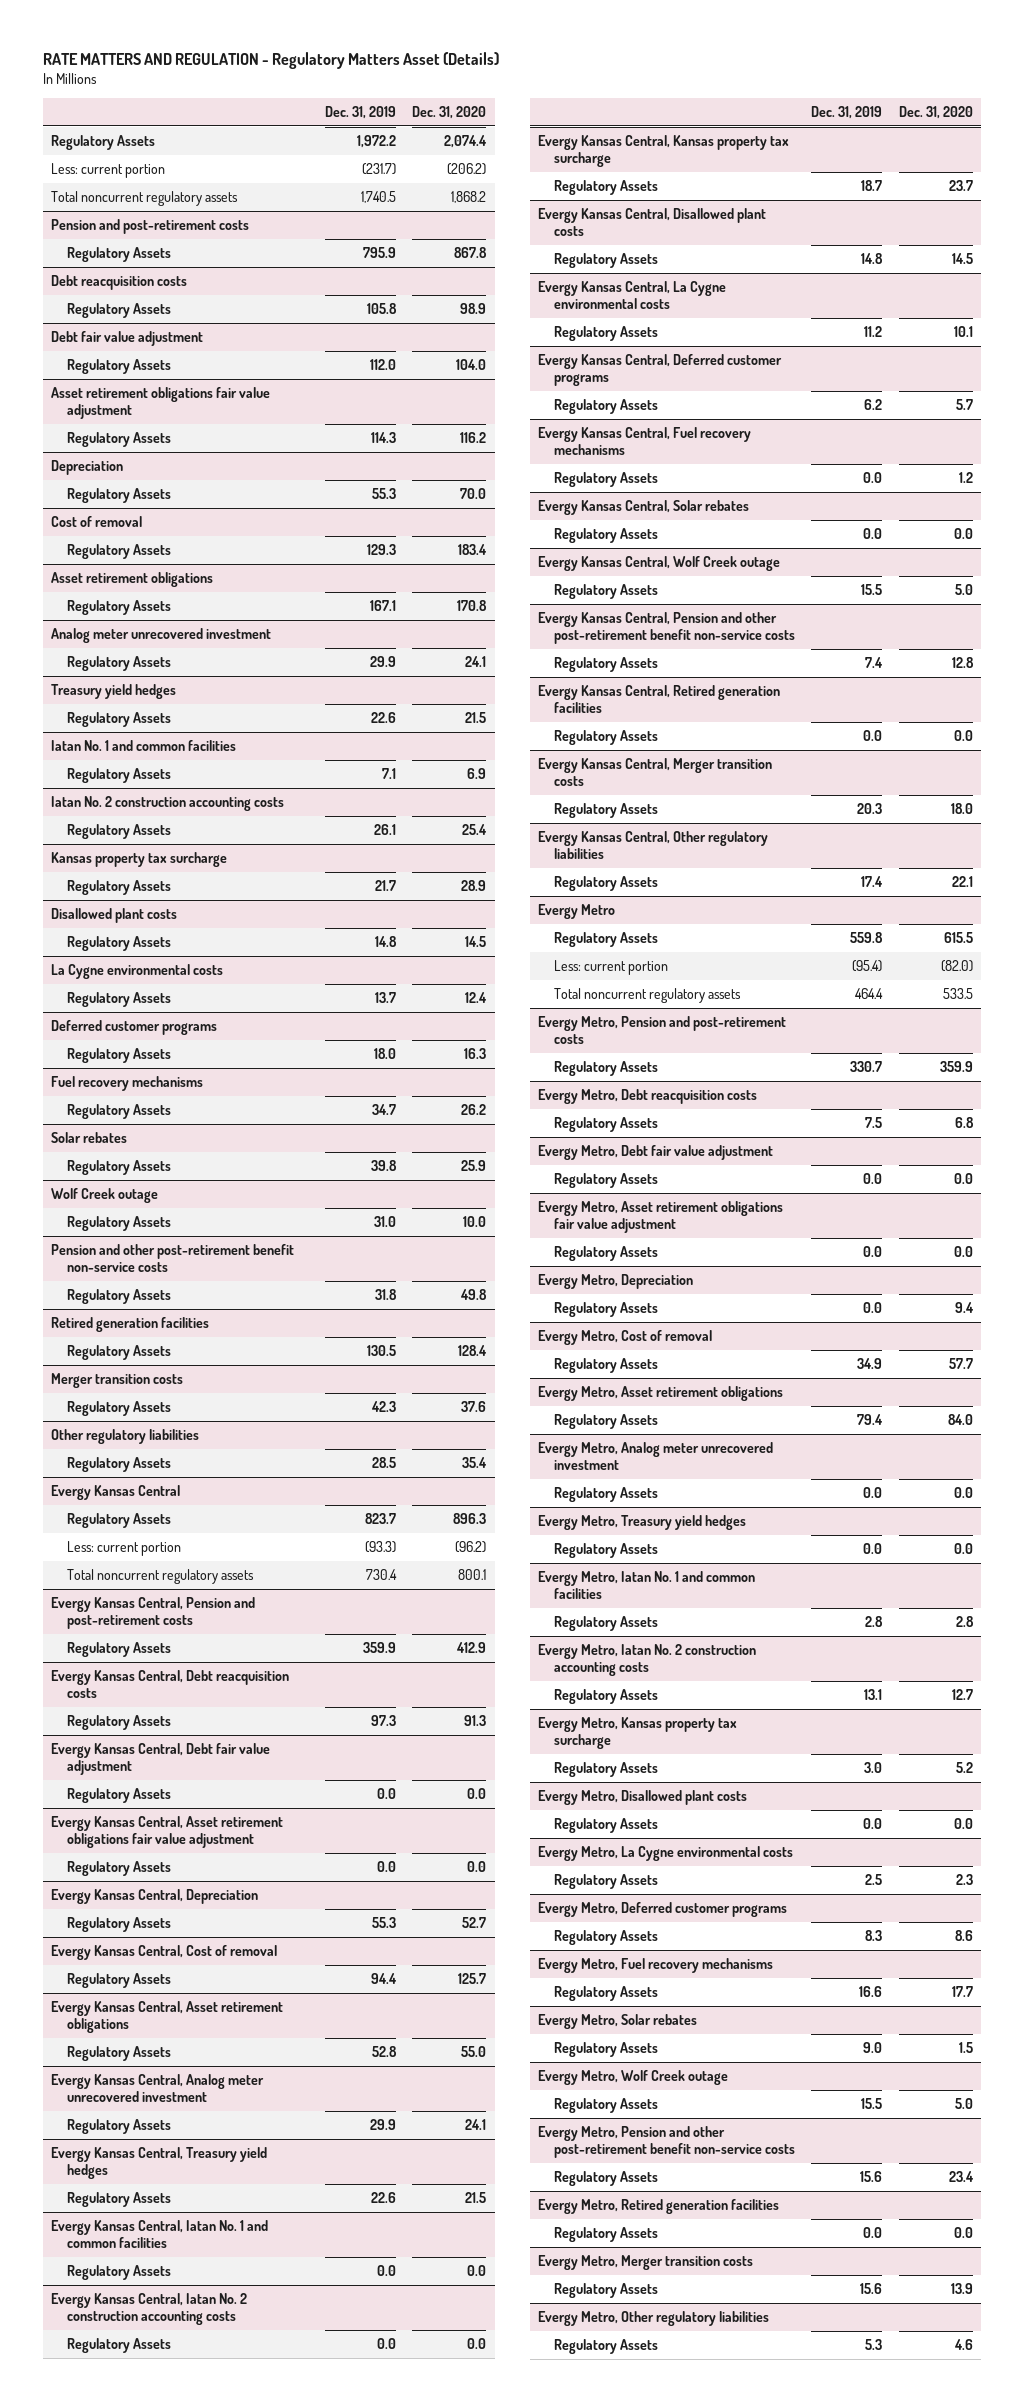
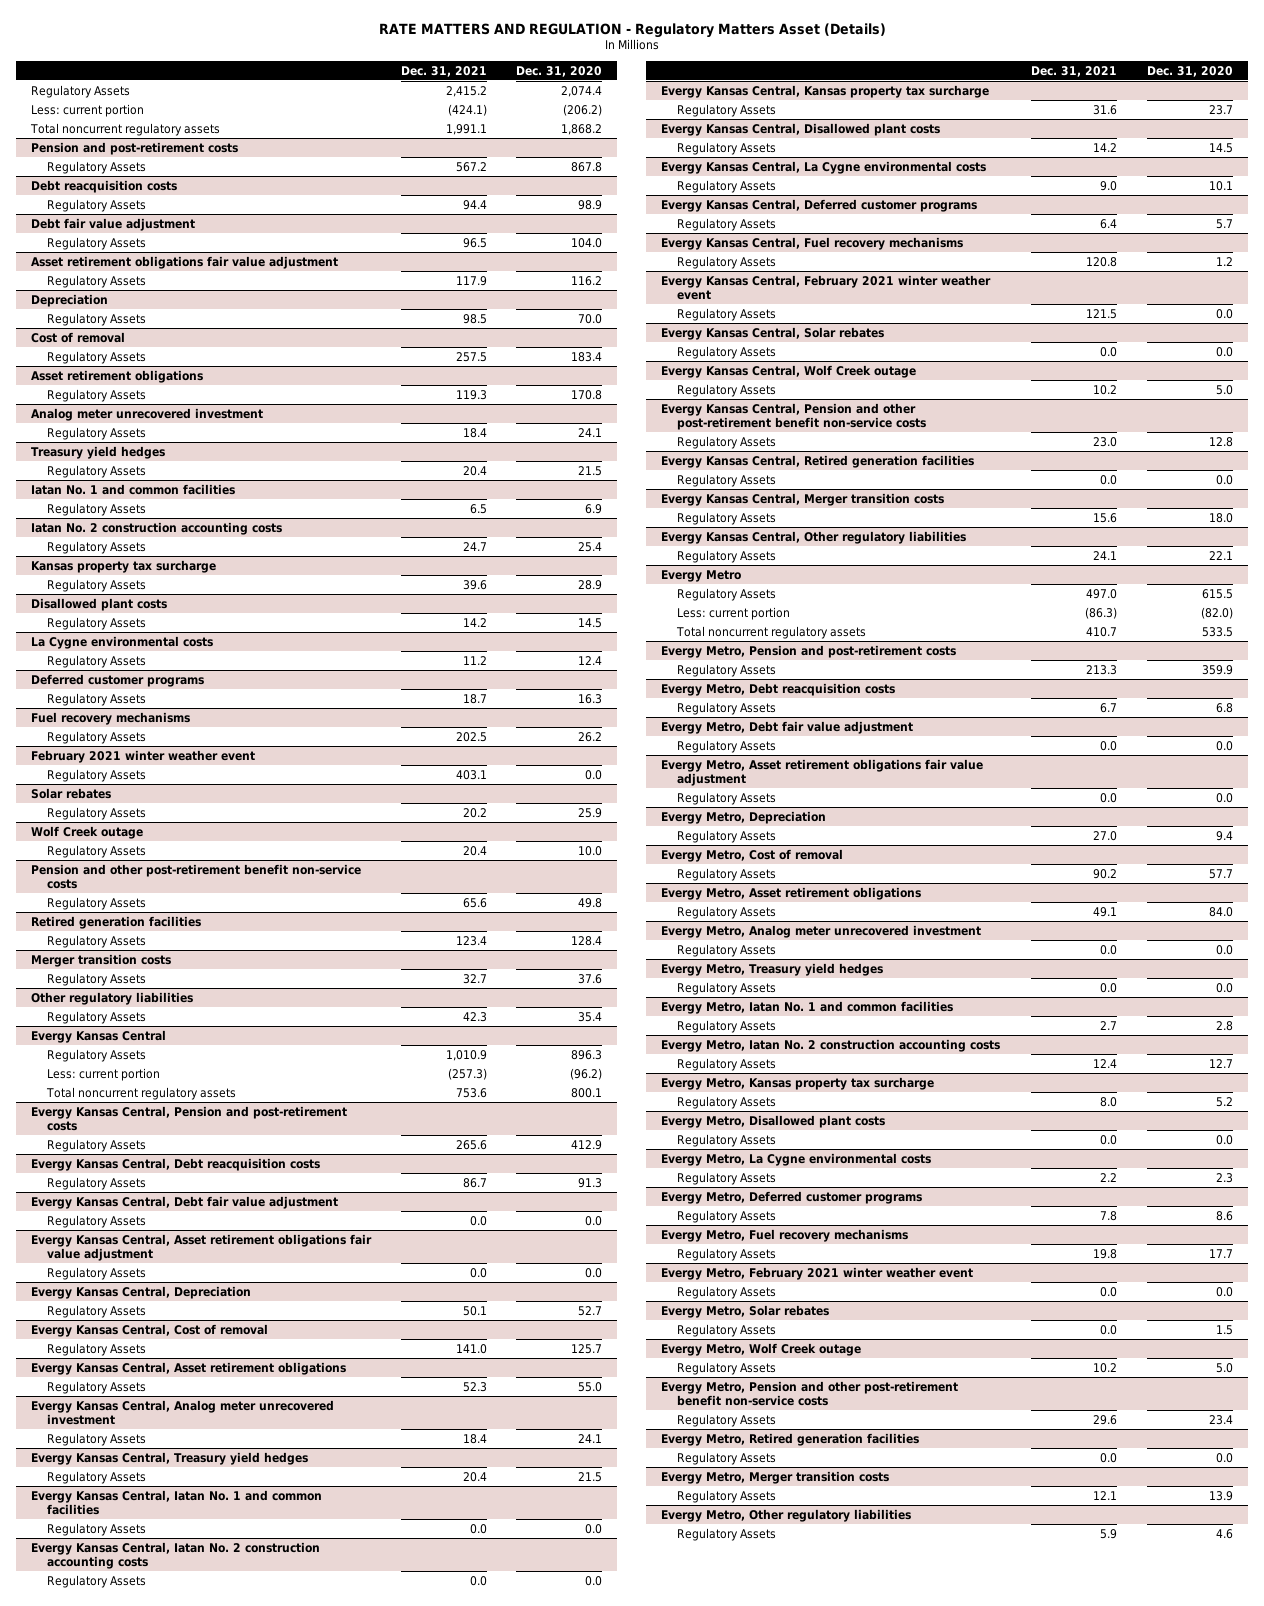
[324,105,396,119] Dec. 31, 2019 -> none
none -> [400,65,487,77] Dec. 31, 2021
none -> [30,749,255,763] February 2021 winter weather event
none -> [46,768,146,782] Regulatory Assets
none -> [661,274,992,300] Evergy Kansas Central, February 2021 winter weather event
none -> [676,307,776,321] Regulatory Assets
none -> [661,1266,974,1280] Evergy Metro, February 2021 winter weather event
none -> [676,1285,776,1299] Regulatory Assets

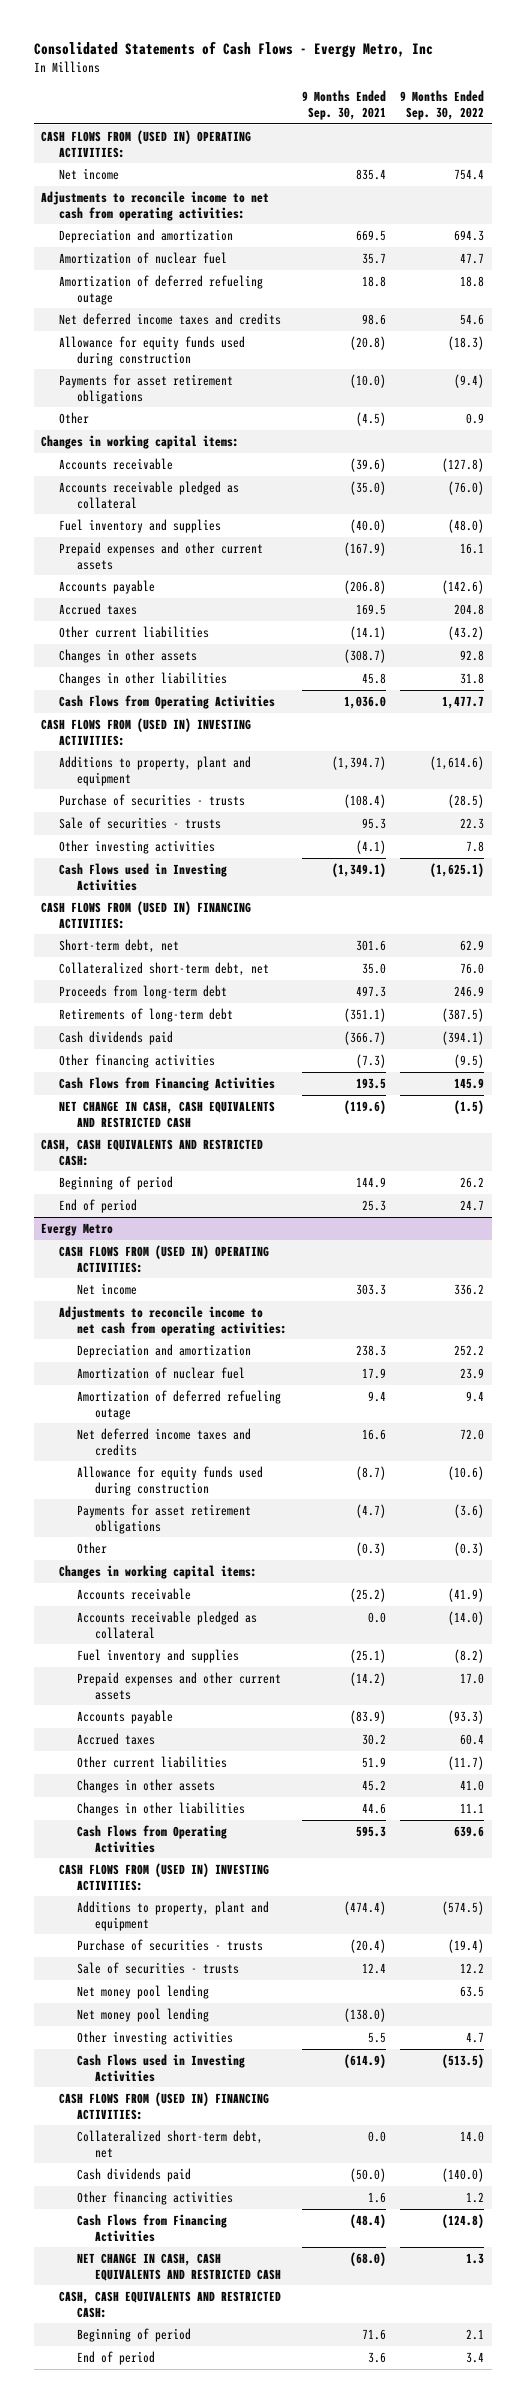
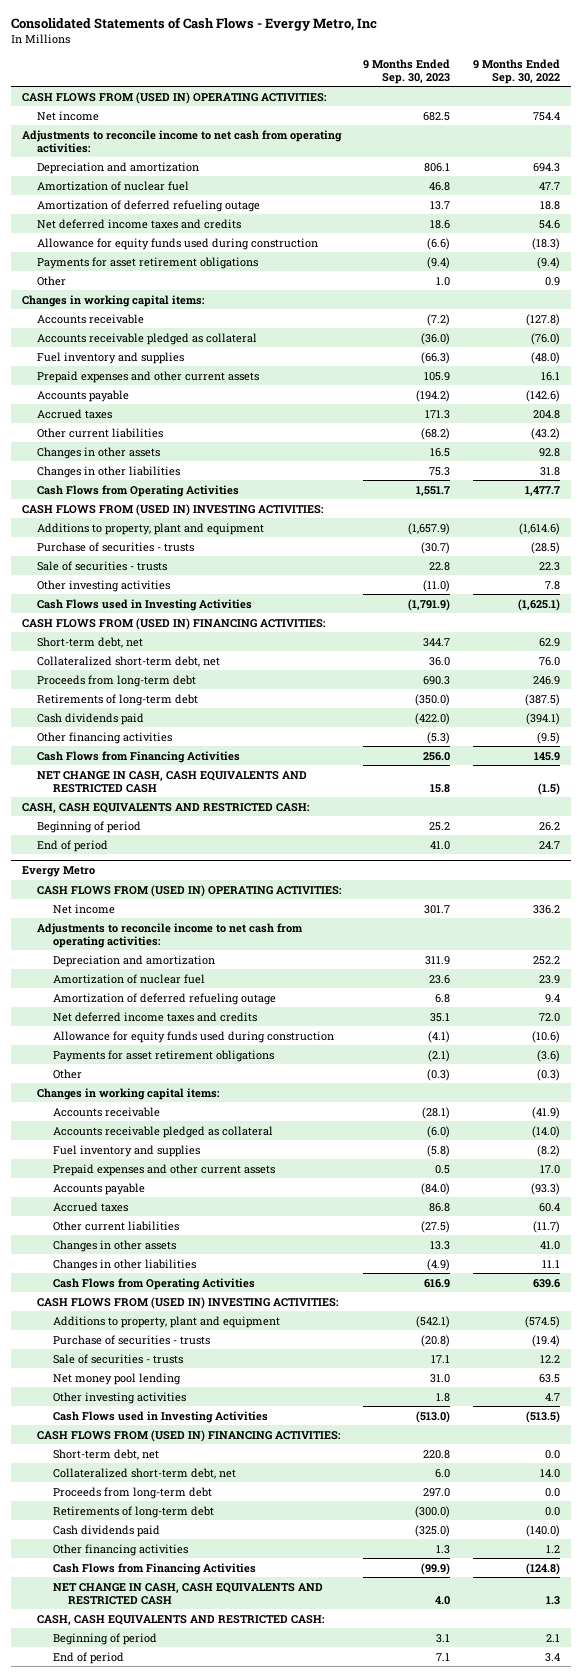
[301,90,386,120] 9 Months Ended Sep. 30, 2021 -> none
none -> [363,58,451,84] 9 Months Ended Sep. 30, 2023
[77,2007,210,2022] Net money pool lending -> none
none -> [52,1448,159,1460] Short-term debt, net
none -> [52,1486,212,1499] Proceeds from long-term debt
none -> [52,1505,214,1518] Retirements of long-term debt

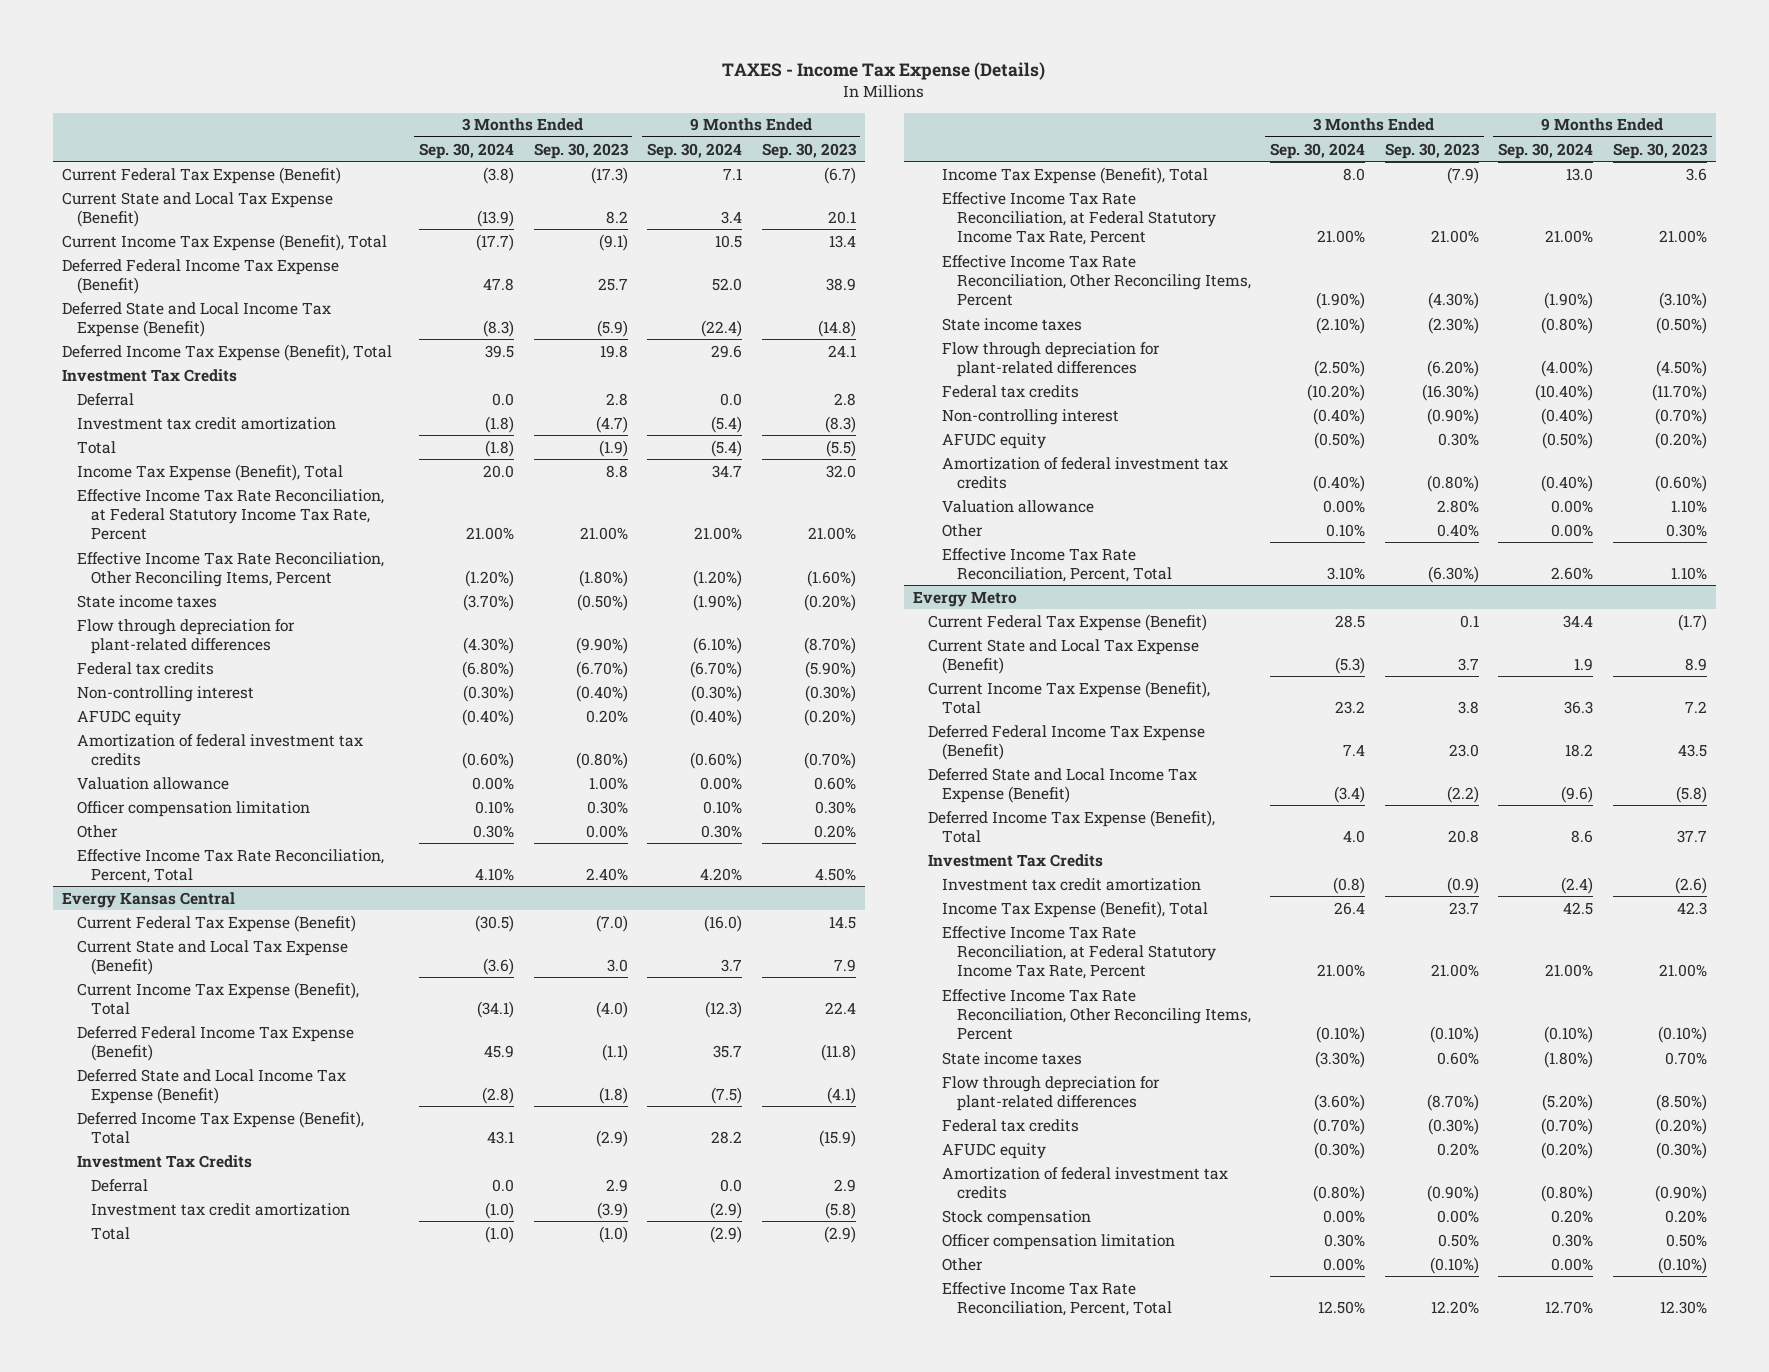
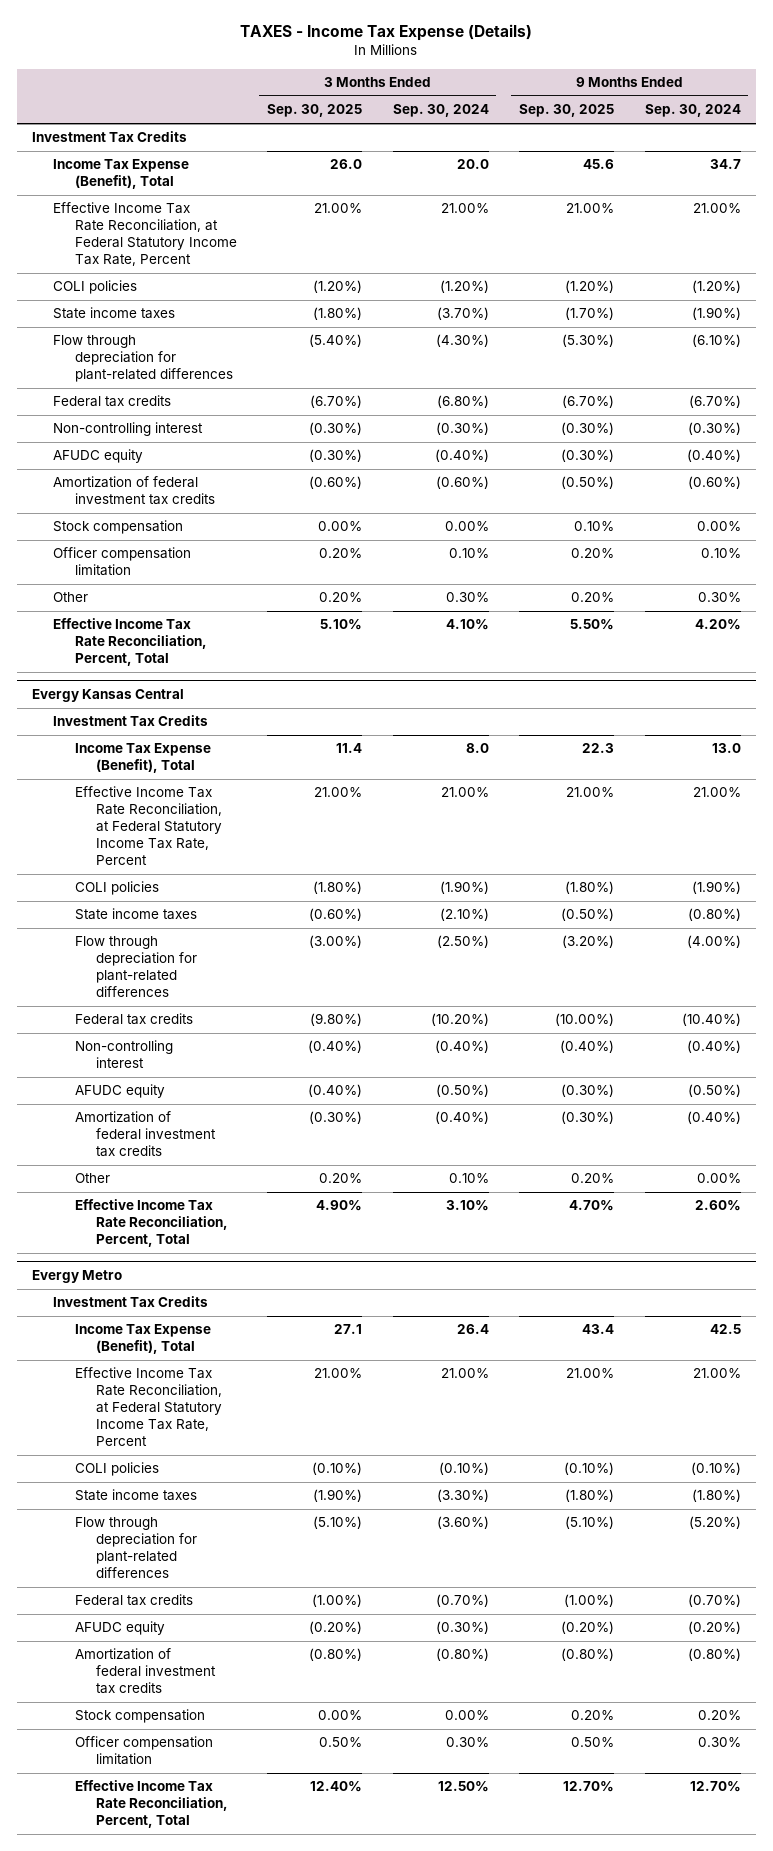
[533,142,629,159] Sep. 30, 2023 -> none
[761,142,857,159] Sep. 30, 2023 -> none
none -> [267,104,363,118] Sep. 30, 2025
none -> [519,104,615,118] Sep. 30, 2025
[62,166,342,184] Current Federal Tax Expense (Benefit) -> none
[62,191,334,227] Current State and Local Tax Expense (Benefit) -> none
[62,233,388,251] Current Income Tax Expense (Benefit), Total -> none
[62,258,340,294] Deferred Federal Income Tax Expense (Benefit) -> none
[62,301,332,337] Deferred State and Local Income Tax Expense (Benefit) -> none
[62,343,393,361] Deferred Income Tax Expense (Benefit), Total -> none
[76,392,134,406] Deferral -> none
[76,416,336,430] Investment tax credit amortization -> none
[76,440,116,454] Total -> none
[76,551,384,587] Effective Income Tax Rate Reconciliation, Other Reconciling Items, Percent -> [53,280,138,295] COLI policies
[76,776,229,790] Valuation allowance -> none
none -> [53,520,184,535] Stock compensation
[76,914,356,932] Current Federal Tax Expense (Benefit) -> none
[76,939,348,975] Current State and Local Tax Expense (Benefit) -> none
[76,981,359,1015] Current Income Tax Expense (Benefit), Total -> none
[76,1025,354,1061] Deferred Federal Income Tax Expense (Benefit) -> none
[76,1068,346,1104] Deferred State and Local Income Tax Expense (Benefit) -> none
[76,1110,364,1144] Deferred Income Tax Expense (Benefit), Total -> none
[91,1178,149,1192] Deferral -> none
[91,1202,351,1216] Investment tax credit amortization -> none
[91,1226,131,1240] Total -> none
[942,254,1251,306] Effective Income Tax Rate Reconciliation, Other Reconciling Items, Percent -> [74,881,159,896] COLI policies
[942,499,1095,513] Valuation allowance -> none
[927,613,1207,631] Current Federal Tax Expense (Benefit) -> none
[927,638,1199,674] Current State and Local Tax Expense (Benefit) -> none
[927,680,1210,714] Current Income Tax Expense (Benefit), Total -> none
[927,724,1205,760] Deferred Federal Income Tax Expense (Benefit) -> none
[927,767,1197,803] Deferred State and Local Income Tax Expense (Benefit) -> none
[927,809,1215,843] Deferred Income Tax Expense (Benefit), Total -> none
[942,877,1202,891] Investment tax credit amortization -> none
[942,988,1251,1040] Effective Income Tax Rate Reconciliation, Other Reconciling Items, Percent -> none
none -> [74,1462,159,1477] COLI policies
[942,1257,984,1271] Other -> none

